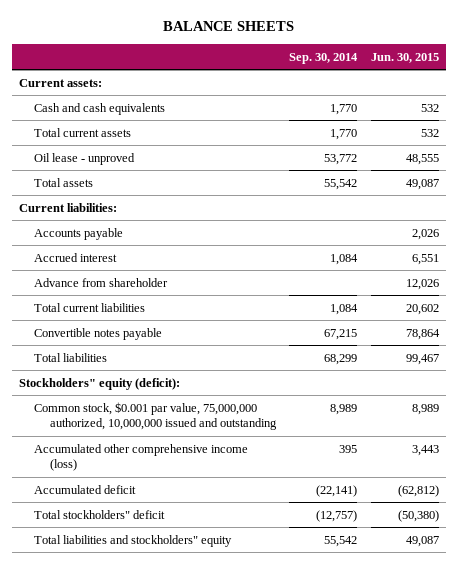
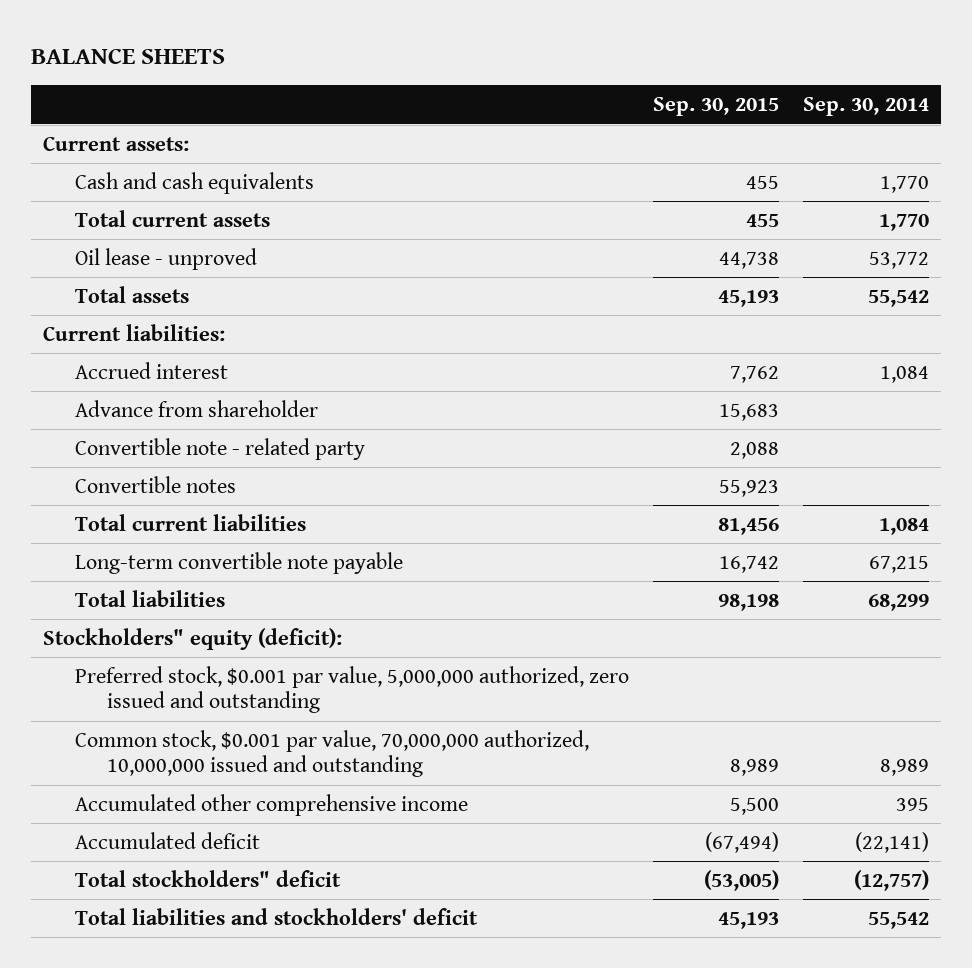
[371,52,440,63] Jun. 30, 2015 -> none
none -> [653,97,780,117] Sep. 30, 2015
[34,227,124,240] Accounts payable -> none
none -> [74,437,365,460] Convertible note - related party
none -> [74,475,236,493] Convertible notes
[34,327,163,340] Convertible notes payable -> [74,551,403,574] Long-term convertible note payable
none -> [74,665,629,714] Preferred stock, $0.001 par value, 5,000,000 authorized, zero issued and outstanding
[34,401,277,431] Common stock, $0.001 par value, 75,000,000 authorized, 10,000,000 issued and outstanding -> [74,729,589,778] Common stock, $0.001 par value, 70,000,000 authorized, 10,000,000 issued and outstanding
[34,443,249,472] Accumulated other comprehensive income (loss) -> [74,793,468,816] Accumulated other comprehensive income
[34,534,233,547] Total liabilities and stockholders" equity -> [74,907,478,925] Total liabilities and stockholders' deficit

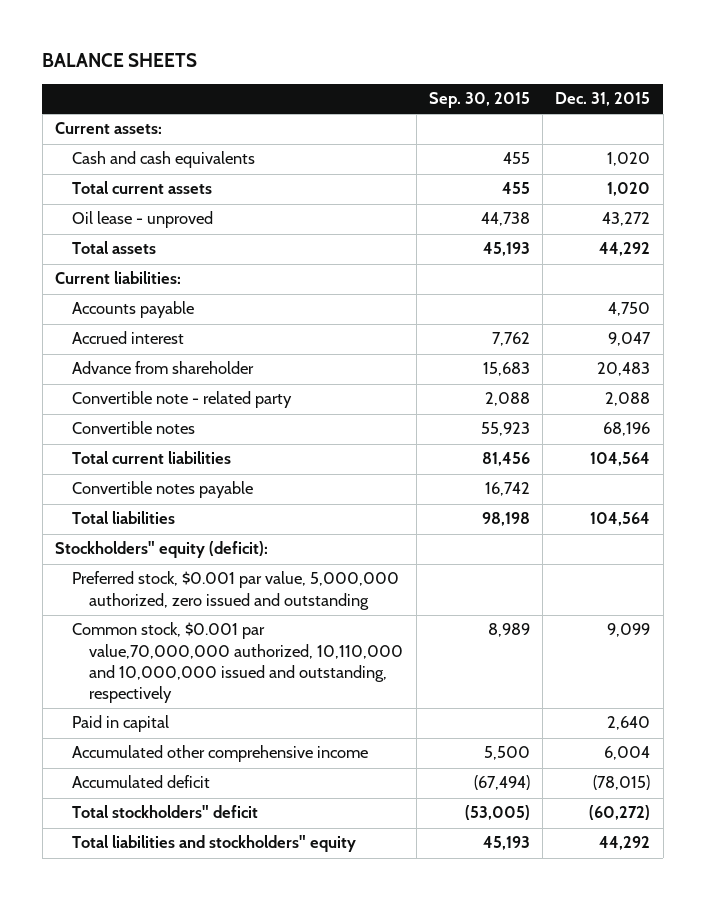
[803,97,930,117] Sep. 30, 2014 -> none
none -> [555,92,651,107] Dec. 31, 2015
none -> [72,301,195,319] Accounts payable
[74,551,403,574] Long-term convertible note payable -> [72,481,254,499] Convertible notes payable
[74,729,589,778] Common stock, $0.001 par value, 70,000,000 authorized, 10,000,000 issued and outstanding -> [72,622,404,703] Common stock, $0.001 par value,70,000,000 authorized, 10,110,000 and 10,000,000 issued and outstanding, respectively
none -> [72,715,170,733] Paid in capital
[74,907,478,925] Total liabilities and stockholders' deficit -> [72,835,357,853] Total liabilities and stockholders" equity

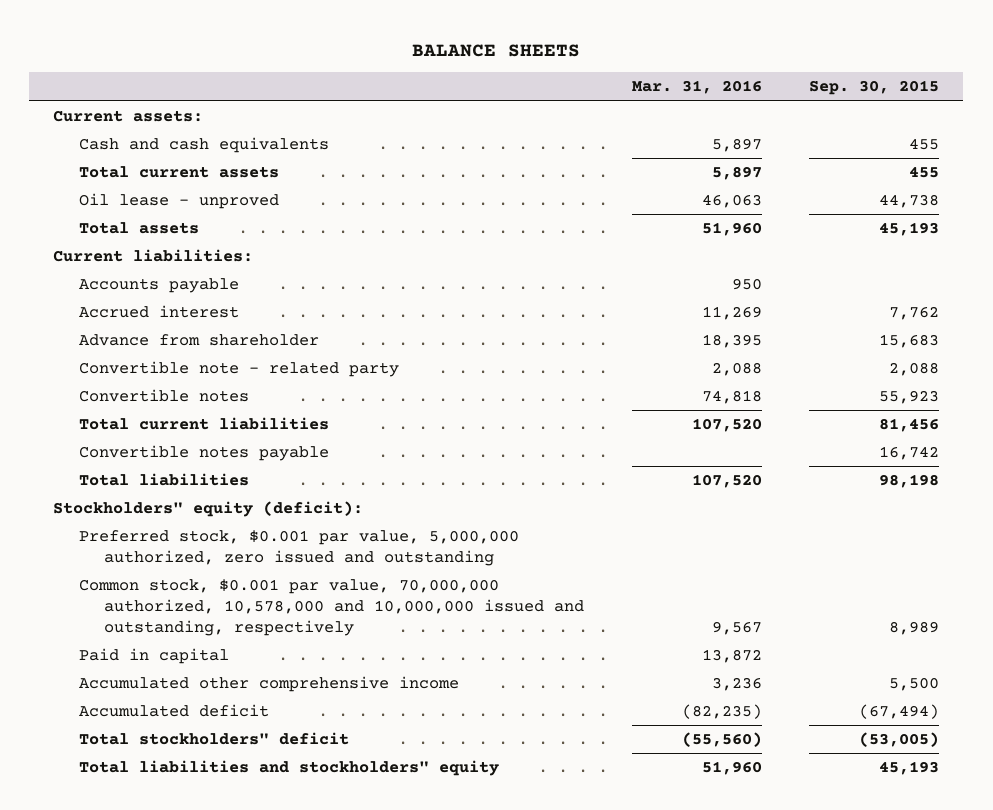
[555,92,651,107] Dec. 31, 2015 -> none
none -> [631,80,762,95] Mar. 31, 2016
[72,622,404,703] Common stock, $0.001 par value,70,000,000 authorized, 10,110,000 and 10,000,000 issued and outstanding, respectively -> [78,578,584,637] Common stock, $0.001 par value, 70,000,000 authorized, 10,578,000 and 10,000,000 issued and outstanding, respectively

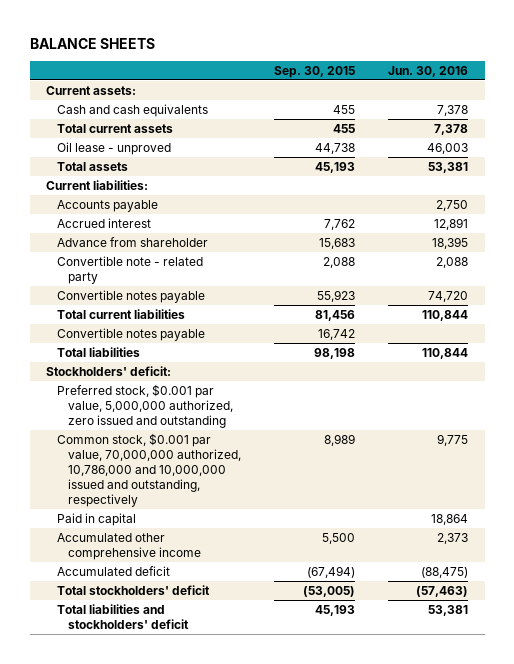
[631,80,762,95] Mar. 31, 2016 -> none
none -> [388,65,469,77] Jun. 30, 2016
[78,388,249,402] Convertible notes -> [57,289,206,303] Convertible notes payable
[53,500,364,517] Stockholders" equity (deficit): -> [46,365,172,376] Stockholders' deficit:
[78,578,584,637] Common stock, $0.001 par value, 70,000,000 authorized, 10,578,000 and 10,000,000 issued and outstanding, respectively -> [57,432,241,508] Common stock, $0.001 par value, 70,000,000 authorized, 10,786,000 and 10,000,000 issued and outstanding, respectively
[78,731,349,745] Total stockholders" deficit -> [57,584,211,595] Total stockholders' deficit
[78,759,499,776] Total liabilities and stockholders" equity -> [57,603,189,629] Total liabilities and stockholders' deficit

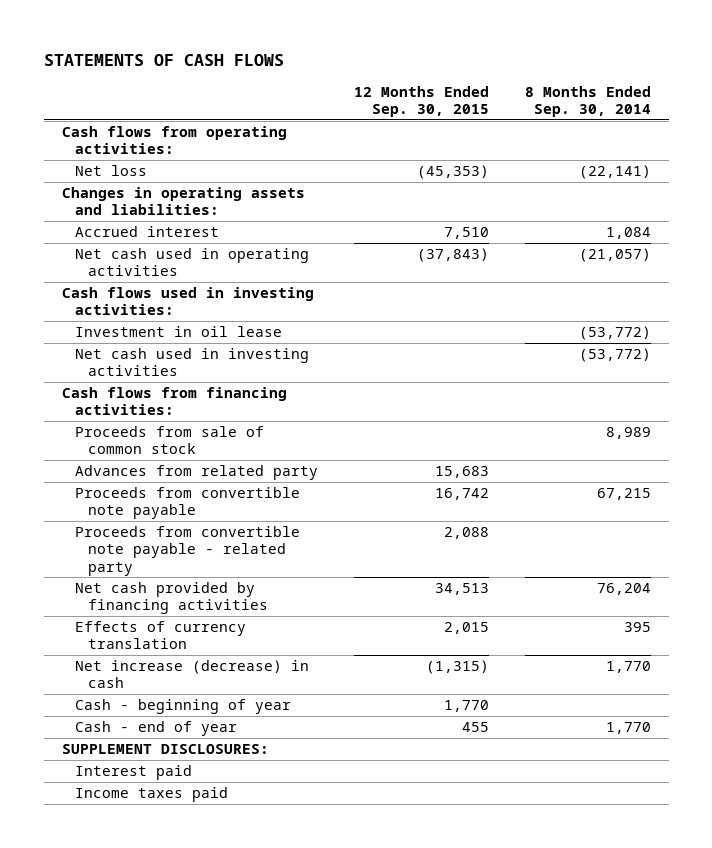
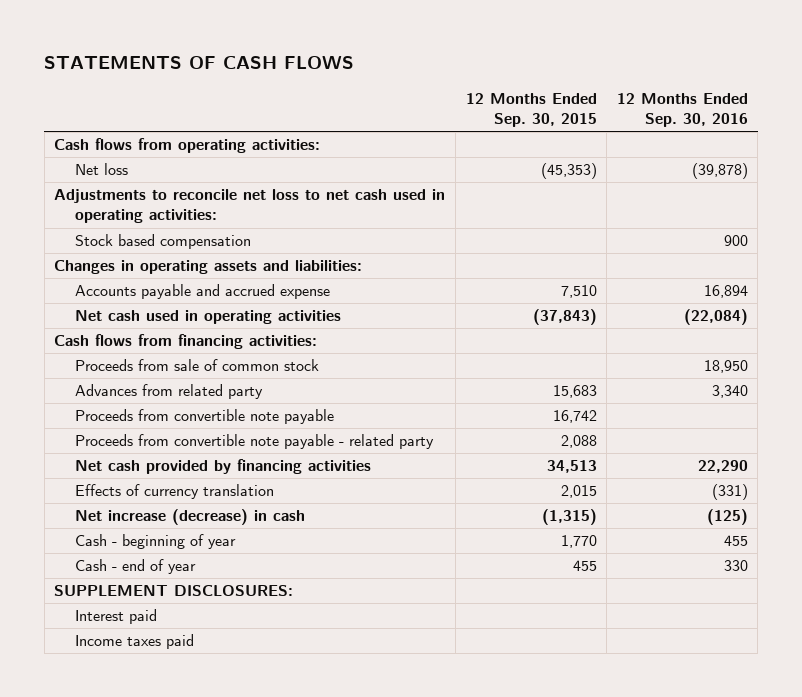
[524,85,651,117] 8 Months Ended Sep. 30, 2014 -> none
none -> [616,92,748,128] 12 Months Ended Sep. 30, 2016
none -> [54,189,446,224] Adjustments to reconcile net loss to net cash used in operating activities:
none -> [75,234,252,250] Stock based compensation
[74,226,219,238] Accrued interest -> [75,284,331,300] Accounts payable and accrued expense
[61,287,314,316] Cash flows used in investing activities: -> none
[74,326,282,338] Investment in oil lease -> none
[74,348,309,377] Net cash used in investing activities -> none

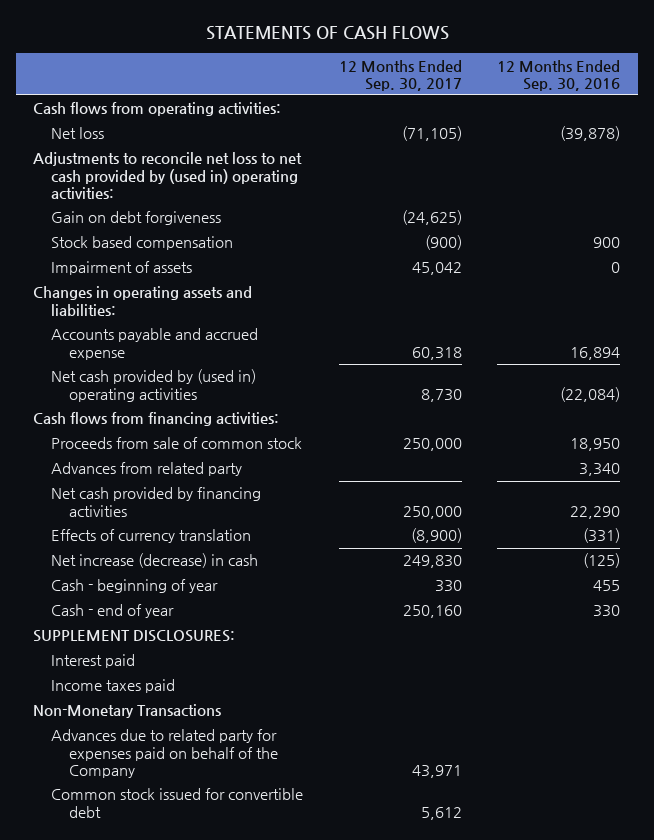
[465,92,597,128] 12 Months Ended Sep. 30, 2015 -> none
none -> [338,59,462,91] 12 Months Ended Sep. 30, 2017
[54,189,446,224] Adjustments to reconcile net loss to net cash used in operating activities: -> [33,152,303,199] Adjustments to reconcile net loss to net cash provided by (used in) operating activities:
none -> [51,211,222,226] Gain on debt forgiveness
none -> [51,261,193,276] Impairment of assets
[75,310,342,325] Net cash used in operating activities -> [51,369,257,402] Net cash provided by (used in) operating activities
[75,409,335,425] Proceeds from convertible note payable -> none
[75,434,435,450] Proceeds from convertible note payable - related party -> none
none -> [33,704,222,719] Non-Monetary Transactions
none -> [51,729,278,778] Advances due to related party for expenses paid on behalf of the Company
none -> [51,788,304,818] Common stock issued for convertible debt

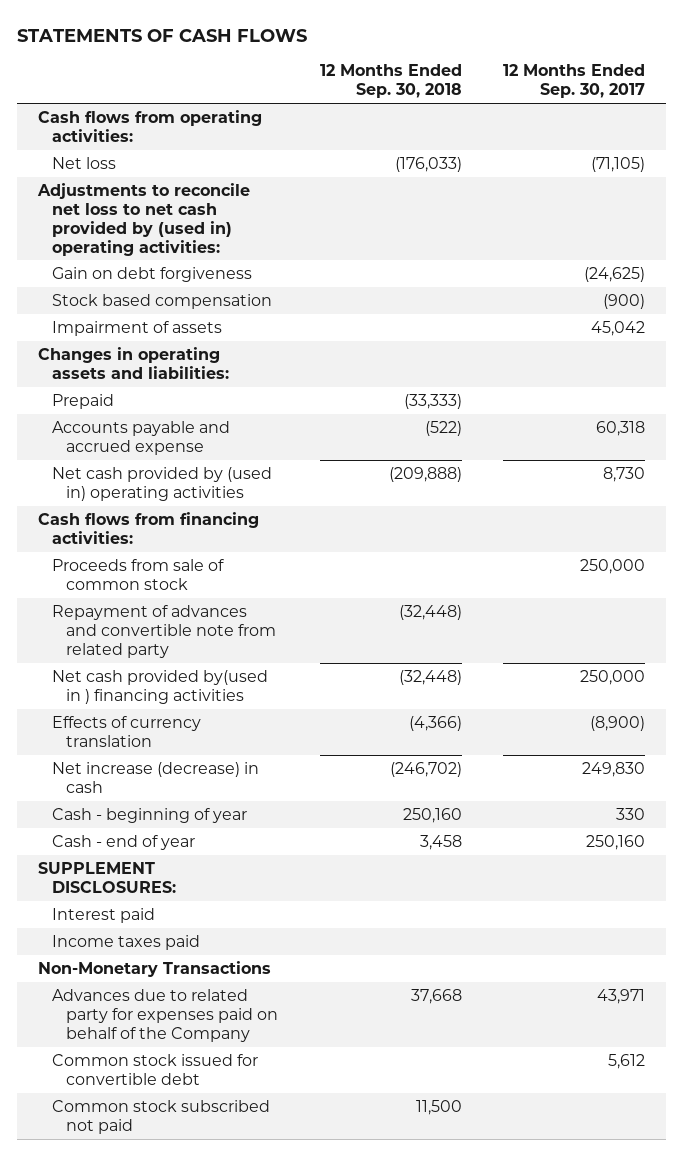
[497,59,621,91] 12 Months Ended Sep. 30, 2016 -> none
none -> [319,64,462,99] 12 Months Ended Sep. 30, 2018
none -> [52,393,115,409] Prepaid
[51,462,243,477] Advances from related party -> none
none -> [52,604,277,658] Repayment of advances and convertible note from related party
[51,487,262,517] Net cash provided by financing activities -> [52,669,269,704] Net cash provided by(used in ) financing activities
none -> [52,1099,271,1134] Common stock subscribed not paid

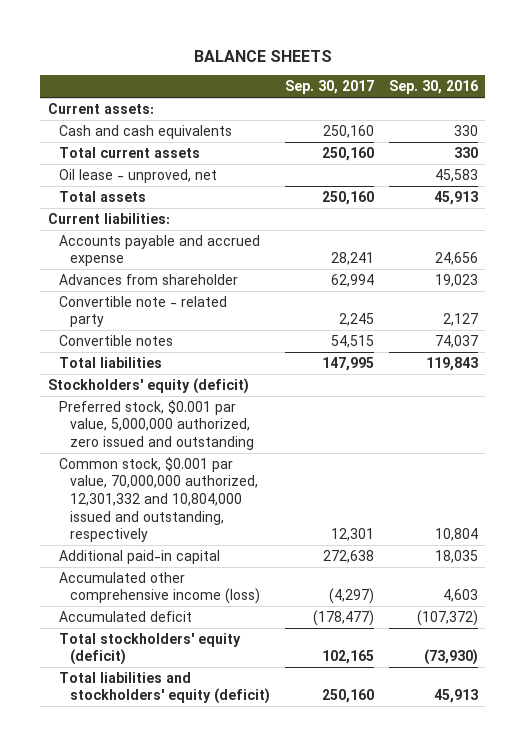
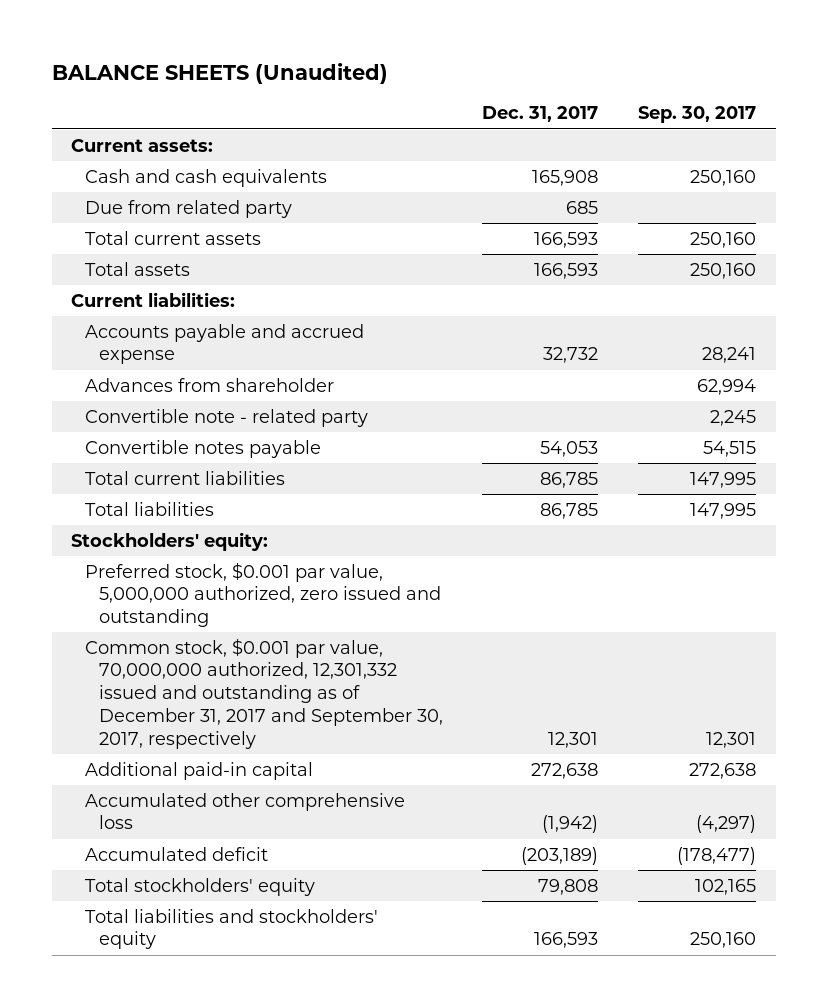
[193,49,332,62] BALANCE SHEETS -> [51,62,388,84] BALANCE SHEETS (Unaudited)
[388,80,478,95] Sep. 30, 2016 -> none
none -> [482,106,599,123] Dec. 31, 2017
none -> [85,199,293,218] Due from related party
[58,168,217,183] Oil lease - unproved, net -> none
[58,334,173,346] Convertible notes -> [85,439,322,458] Convertible notes payable
none -> [85,470,286,485] Total current liabilities
[47,377,249,394] Stockholders' equity (deficit) -> [71,531,269,551] Stockholders' equity:
[58,456,258,543] Common stock, $0.001 par value, 70,000,000 authorized, 12,301,332 and 10,804,000 issued and outstanding, respectively -> [85,637,443,749] Common stock, $0.001 par value, 70,000,000 authorized, 12,301,332 issued and outstanding as of December 31, 2017 and September 30, 2017, respectively
[58,571,260,605] Accumulated other comprehensive income (loss) -> [85,792,406,830] Accumulated other comprehensive loss
[58,632,241,666] Total stockholders' equity (deficit) -> [85,877,316,896] Total stockholders' equity
[58,671,270,705] Total liabilities and stockholders' equity (deficit) -> [85,908,379,950] Total liabilities and stockholders' equity

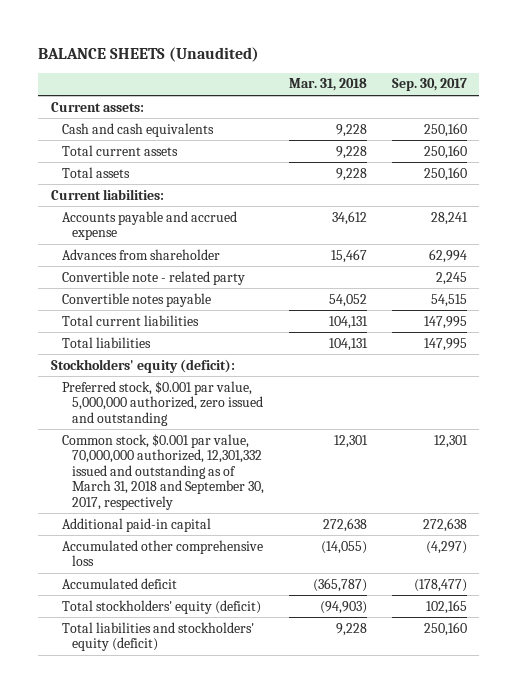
[482,106,599,123] Dec. 31, 2017 -> none
none -> [289,78,368,92] Mar. 31, 2018
[85,199,293,218] Due from related party -> none
[71,531,269,551] Stockholders' equity: -> [50,358,235,373] Stockholders' equity (deficit):
[85,637,443,749] Common stock, $0.001 par value, 70,000,000 authorized, 12,301,332 issued and outstanding as of December 31, 2017 and September 30, 2017, respectively -> [61,433,265,510] Common stock, $0.001 par value, 70,000,000 authorized, 12,301,332 issued and outstanding as of March 31, 2018 and September 30, 2017, respectively
[85,877,316,896] Total stockholders' equity -> [61,599,261,614] Total stockholders' equity (deficit)
[85,908,379,950] Total liabilities and stockholders' equity -> [61,621,254,652] Total liabilities and stockholders' equity (deficit)

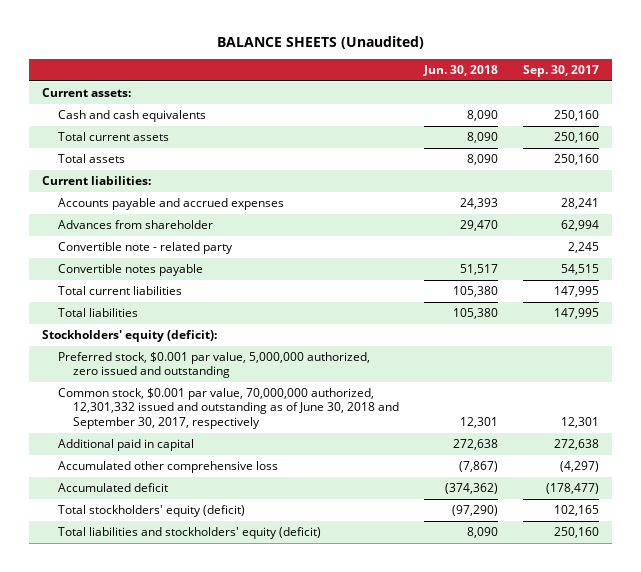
[289,78,368,92] Mar. 31, 2018 -> none
none -> [423,64,499,76] Jun. 30, 2018
[61,210,237,241] Accounts payable and accrued expense -> [57,197,284,210] Accounts payable and accrued expenses
[61,433,265,510] Common stock, $0.001 par value, 70,000,000 authorized, 12,301,332 issued and outstanding as of March 31, 2018 and September 30, 2017, respectively -> [57,387,400,430] Common stock, $0.001 par value, 70,000,000 authorized, 12,301,332 issued and outstanding as of June 30, 2018 and September 30, 2017, respectively
[61,517,211,532] Additional paid-in capital -> [57,438,194,451] Additional paid in capital

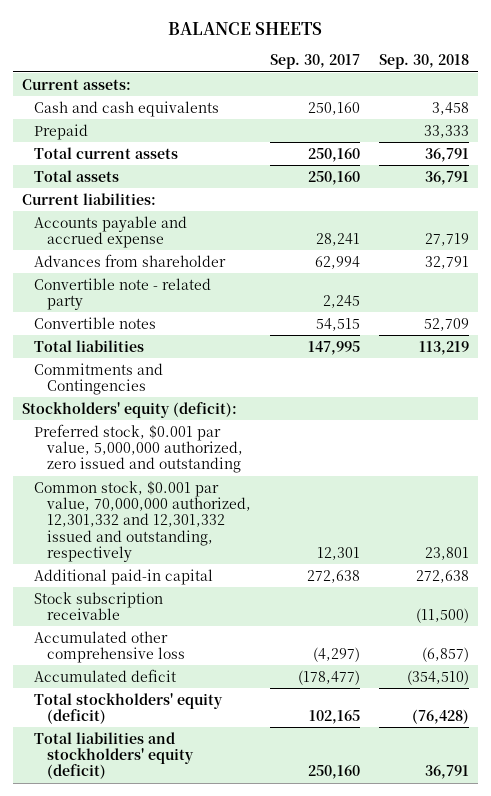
[216,36,424,50] BALANCE SHEETS (Unaudited) -> [168,21,323,35] BALANCE SHEETS
[423,64,499,76] Jun. 30, 2018 -> none
none -> [378,54,469,70] Sep. 30, 2018
none -> [34,123,89,140] Prepaid
[57,197,284,210] Accounts payable and accrued expenses -> [34,215,188,248] Accounts payable and accrued expense
[57,285,182,295] Total current liabilities -> none
[57,263,203,276] Convertible notes payable -> [34,316,157,329] Convertible notes
none -> [34,362,164,395] Commitments and Contingencies
[57,387,400,430] Common stock, $0.001 par value, 70,000,000 authorized, 12,301,332 issued and outstanding as of June 30, 2018 and September 30, 2017, respectively -> [34,480,251,563] Common stock, $0.001 par value, 70,000,000 authorized, 12,301,332 and 12,301,332 issued and outstanding, respectively
[57,438,194,451] Additional paid in capital -> [34,568,214,585] Additional paid-in capital
none -> [34,591,164,620] Stock subscription receivable

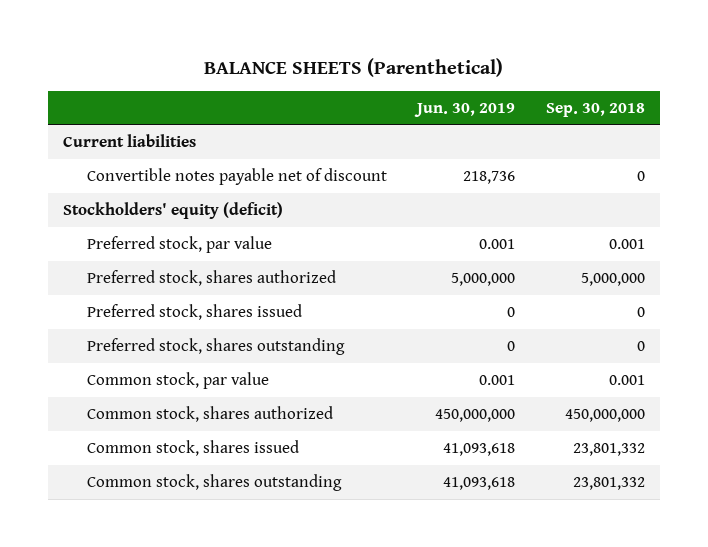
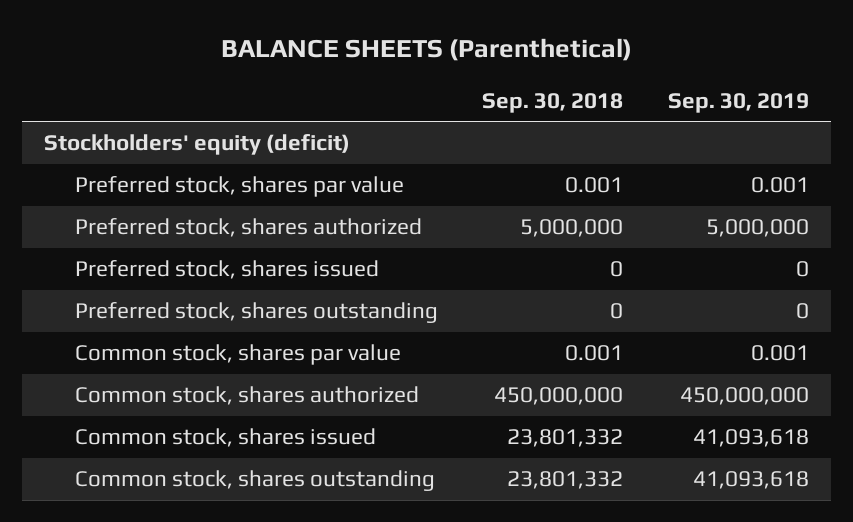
[414,102,516,117] Jun. 30, 2019 -> none
none -> [668,92,810,113] Sep. 30, 2019
[62,134,196,148] Current liabilities -> none
[86,168,387,186] Convertible notes payable net of discount -> none
[86,236,272,254] Preferred stock, par value -> [74,176,404,198] Preferred stock, shares par value
[86,372,269,390] Common stock, par value -> [74,344,401,366] Common stock, shares par value

